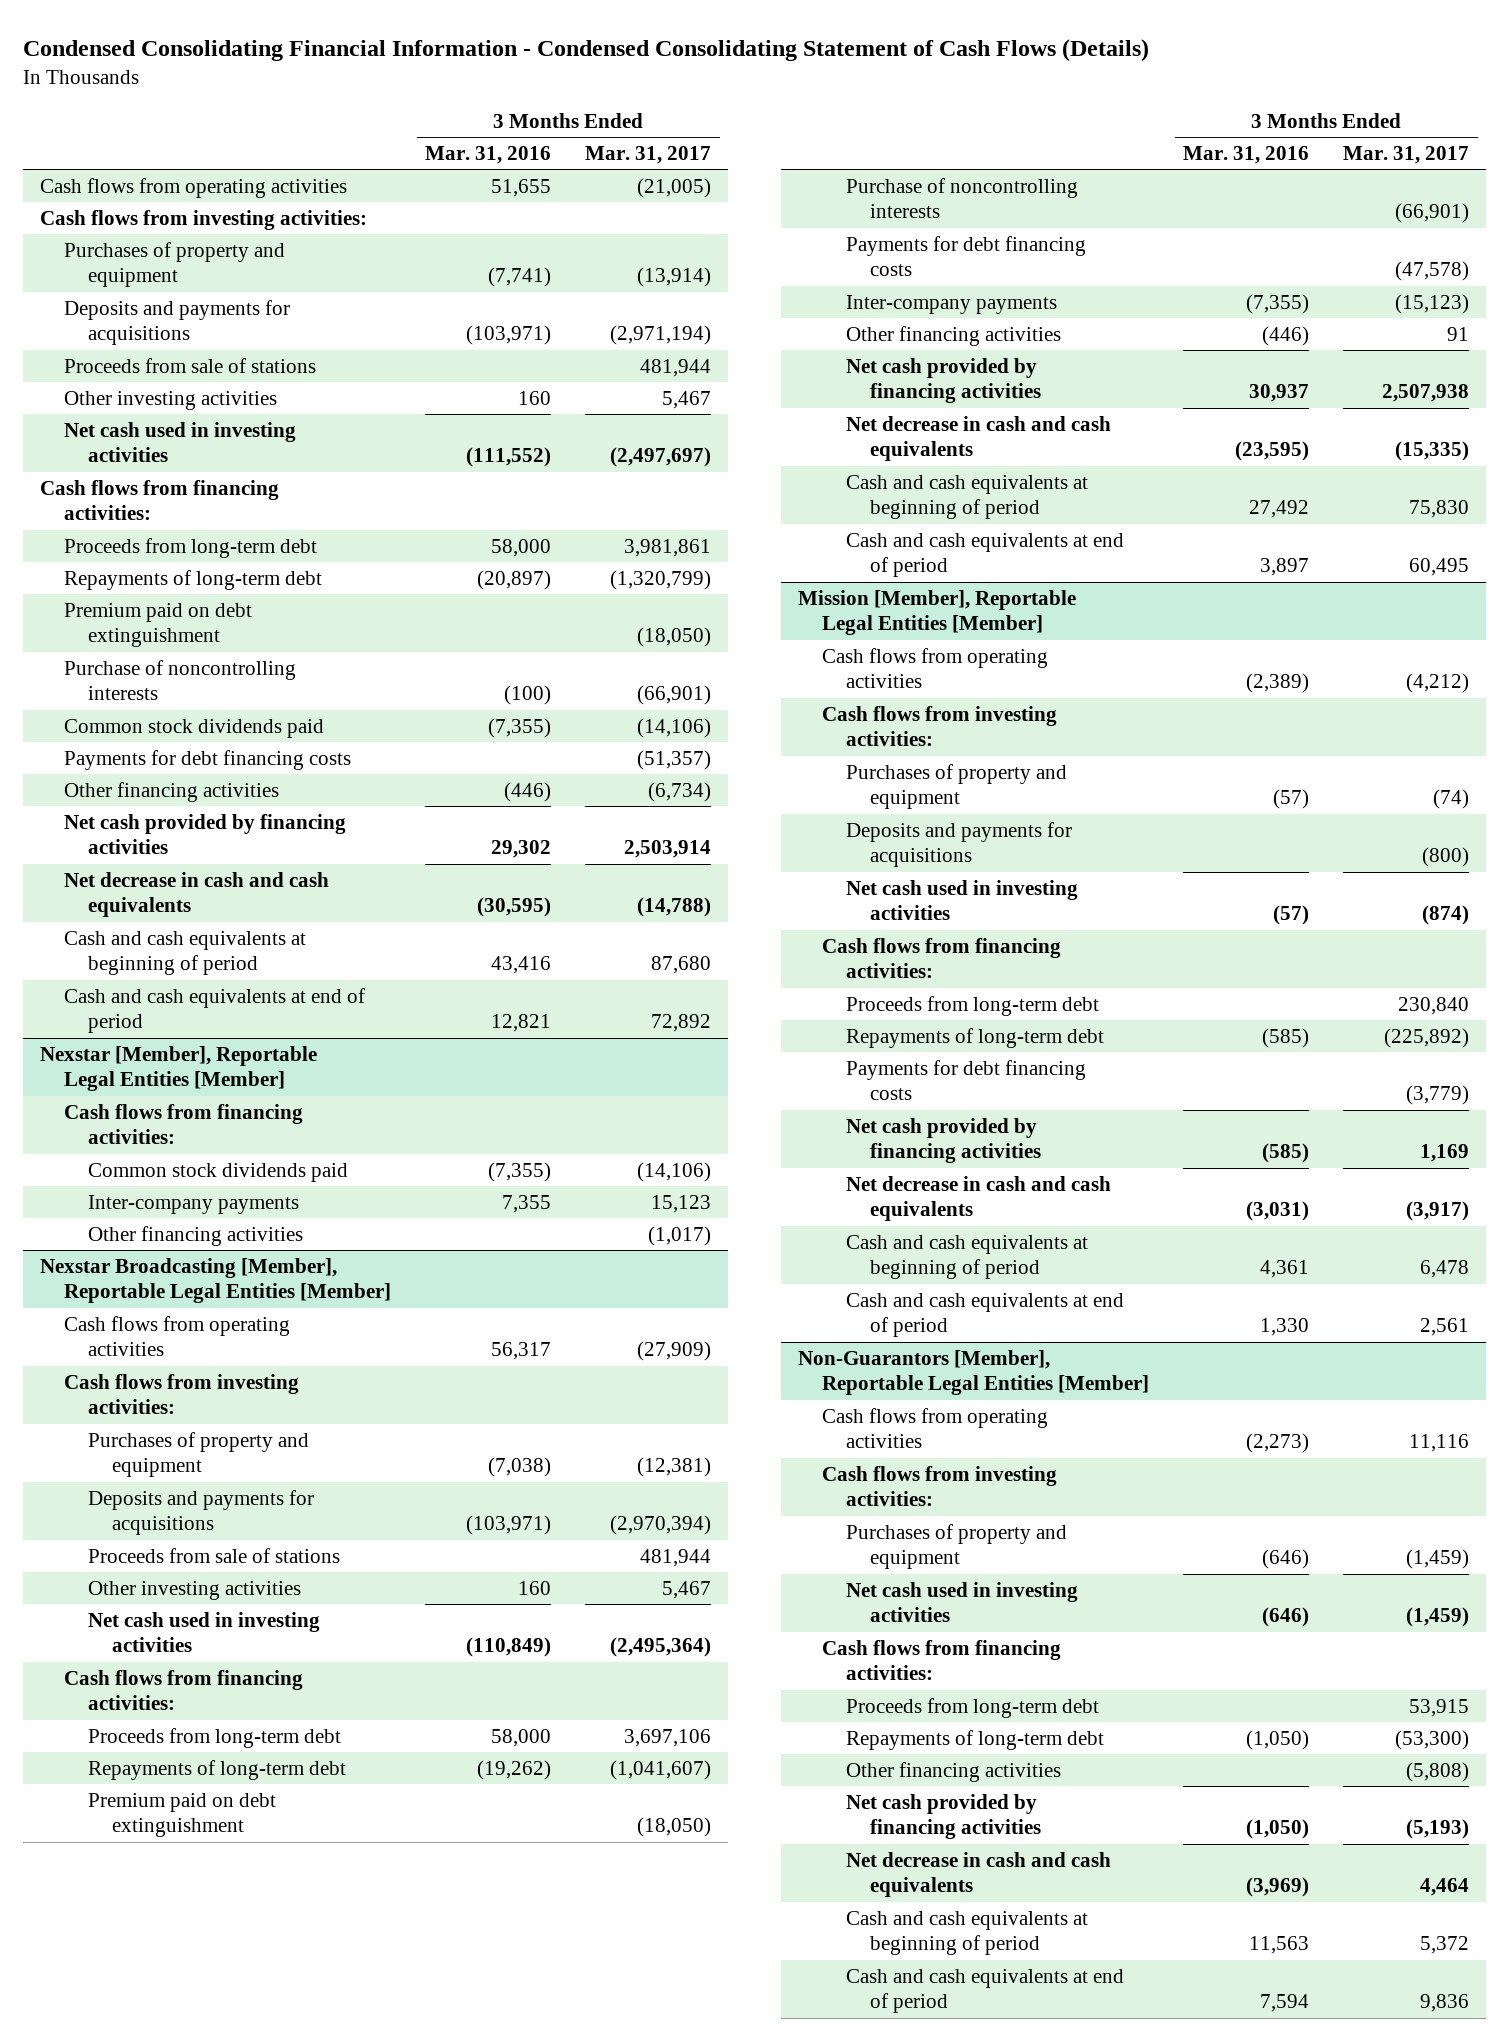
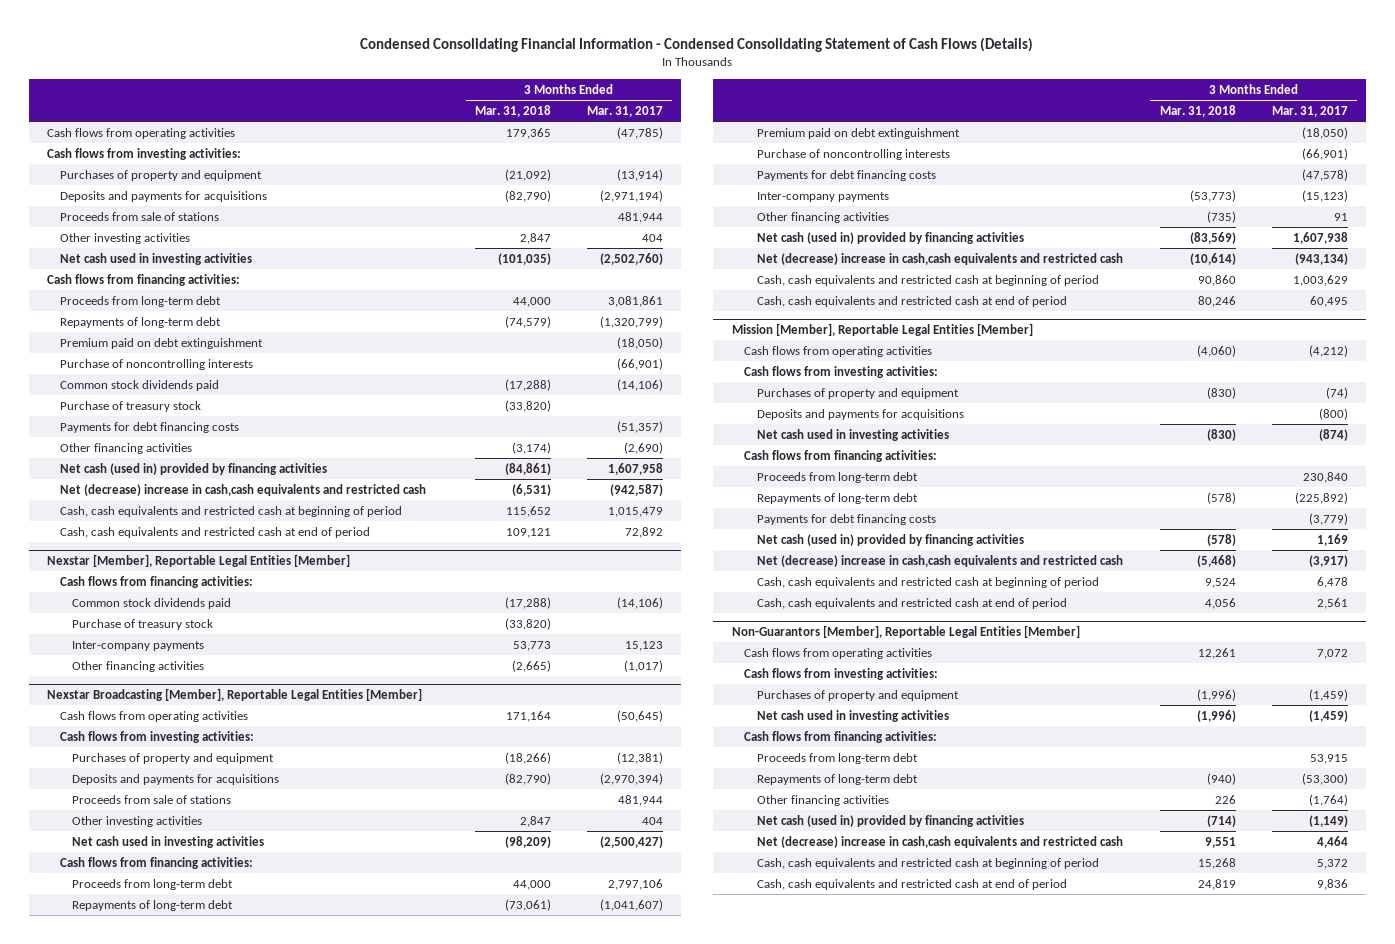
[425,145,552,164] Mar. 31, 2016 -> none
none -> [474,104,551,117] Mar. 31, 2018
[637,177,712,198] (21,005) -> [617,126,664,139] (47,785)
[662,390,712,409] 5,467 -> [642,233,664,242] 404
[610,447,712,468] (2,497,697) -> [600,252,664,265] (2,502,760)
[624,538,712,557] 3,981,861 -> [608,295,664,307] 3,081,861
none -> [59,400,201,412] Purchase of treasury stock
[648,781,712,802] (6,734) -> [624,441,664,454] (2,690)
[63,813,346,855] Net cash provided by financing activities -> [59,462,327,475] Net cash (used in) provided by financing activities
[624,840,712,859] 2,503,914 -> [608,462,664,475] 1,607,958
[63,871,329,918] Net decrease in cash and cash equivalents -> [59,483,426,496] Net (decrease) increase in cash,cash equivalents and restricted cash
[637,897,712,918] (14,788) -> [610,483,664,496] (942,587)
[63,930,306,976] Cash and cash equivalents at beginning of period -> [59,505,402,517] Cash, cash equivalents and restricted cash at beginning of period
[651,956,712,975] 87,680 -> [608,506,664,517] 1,015,479
[63,987,365,1034] Cash and cash equivalents at end of period -> [59,526,370,538] Cash, cash equivalents and restricted cash at end of period
none -> [72,618,214,630] Purchase of treasury stock
[637,1341,712,1362] (27,909) -> [617,709,664,722] (50,645)
[662,1580,712,1599] 5,467 -> [642,816,664,825] 404
[610,1637,712,1658] (2,495,364) -> [600,835,664,848] (2,500,427)
[624,1728,712,1747] 3,697,106 -> [608,878,664,890] 2,797,106
[846,357,1042,404] Net cash provided by financing activities -> [757,231,1025,244] Net cash (used in) provided by financing activities
[1382,384,1470,403] 2,507,938 -> [1292,231,1348,244] 1,607,938
[846,415,1112,462] Net decrease in cash and cash equivalents -> [757,252,1124,265] Net (decrease) increase in cash,cash equivalents and restricted cash
[1395,441,1470,462] (15,335) -> [1294,252,1348,265] (943,134)
[846,474,1089,520] Cash and cash equivalents at beginning of period -> [757,274,1100,286] Cash, cash equivalents and restricted cash at beginning of period
[1409,500,1470,519] 75,830 -> [1292,274,1348,286] 1,003,629
[846,532,1125,578] Cash and cash equivalents at end of period -> [757,295,1068,307] Cash, cash equivalents and restricted cash at end of period
[846,1117,1042,1164] Net cash provided by financing activities -> [757,533,1025,546] Net cash (used in) provided by financing activities
[846,1175,1112,1222] Net decrease in cash and cash equivalents -> [757,554,1124,567] Net (decrease) increase in cash,cash equivalents and restricted cash
[846,1234,1089,1280] Cash and cash equivalents at beginning of period -> [757,576,1100,588] Cash, cash equivalents and restricted cash at beginning of period
[846,1292,1125,1338] Cash and cash equivalents at end of period -> [757,597,1068,609] Cash, cash equivalents and restricted cash at end of period
[1409,1434,1470,1453] 11,116 -> [1316,648,1348,659] 7,072
[1406,1761,1470,1782] (5,808) -> [1308,793,1348,806] (1,764)
[846,1793,1042,1840] Net cash provided by financing activities -> [757,814,1025,827] Net cash (used in) provided by financing activities
[1406,1819,1470,1840] (5,193) -> [1308,814,1348,827] (1,149)
[846,1851,1112,1898] Net decrease in cash and cash equivalents -> [757,835,1124,848] Net (decrease) increase in cash,cash equivalents and restricted cash
[846,1910,1089,1956] Cash and cash equivalents at beginning of period -> [757,857,1100,869] Cash, cash equivalents and restricted cash at beginning of period
[846,1968,1125,2014] Cash and cash equivalents at end of period -> [757,878,1068,890] Cash, cash equivalents and restricted cash at end of period

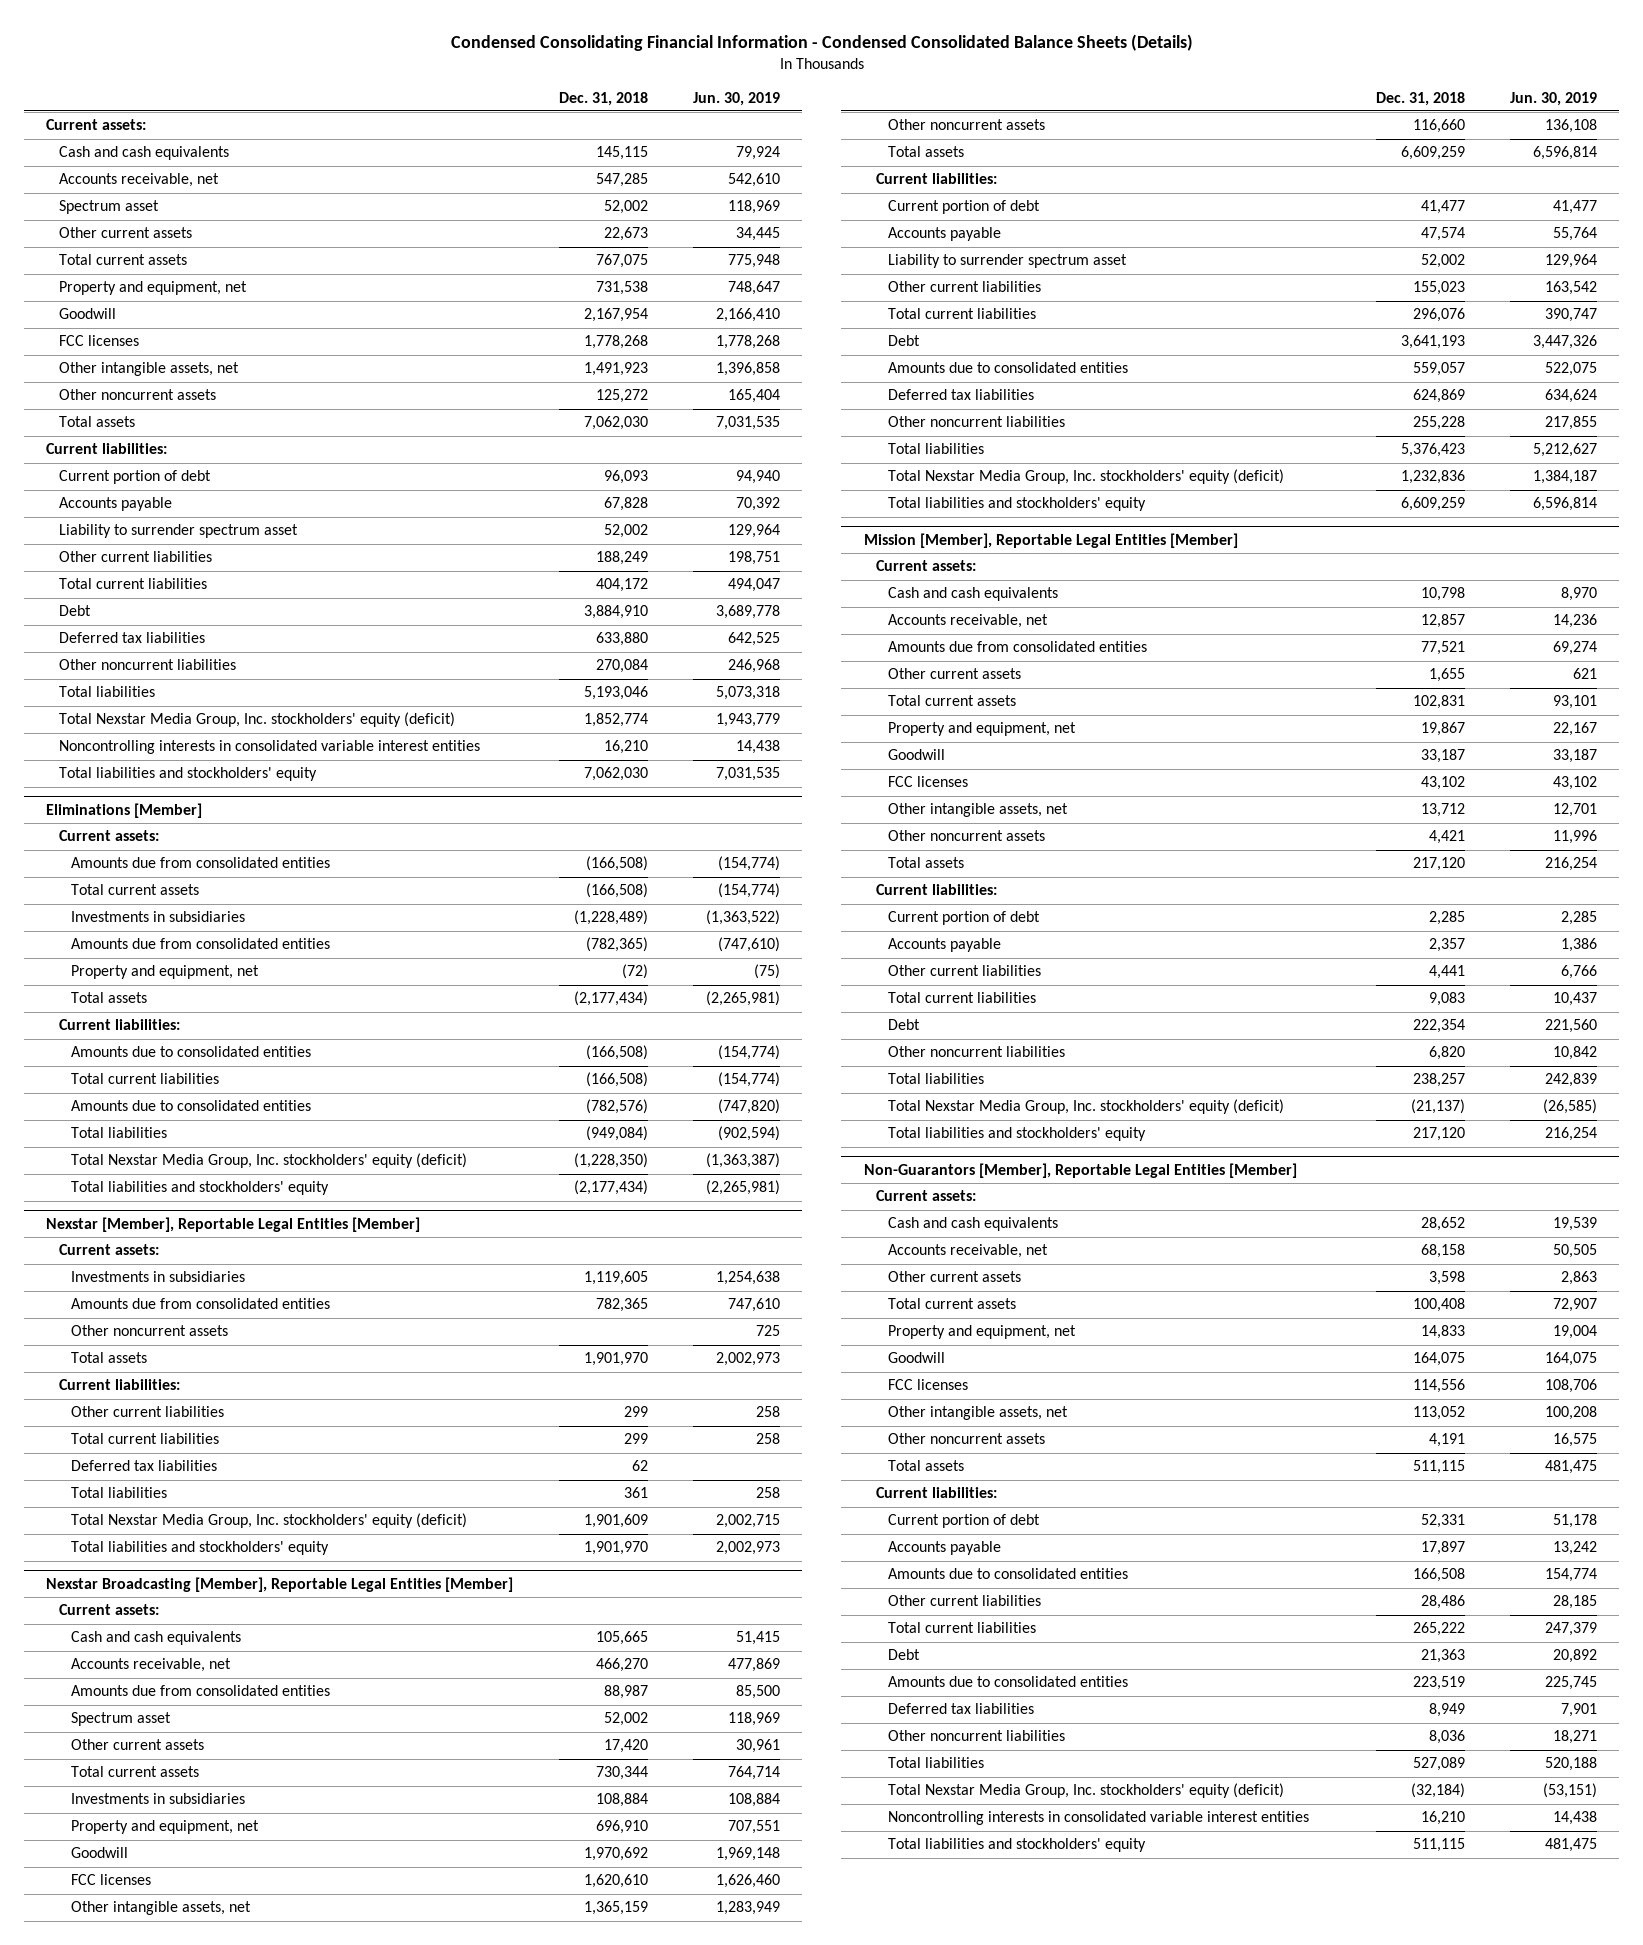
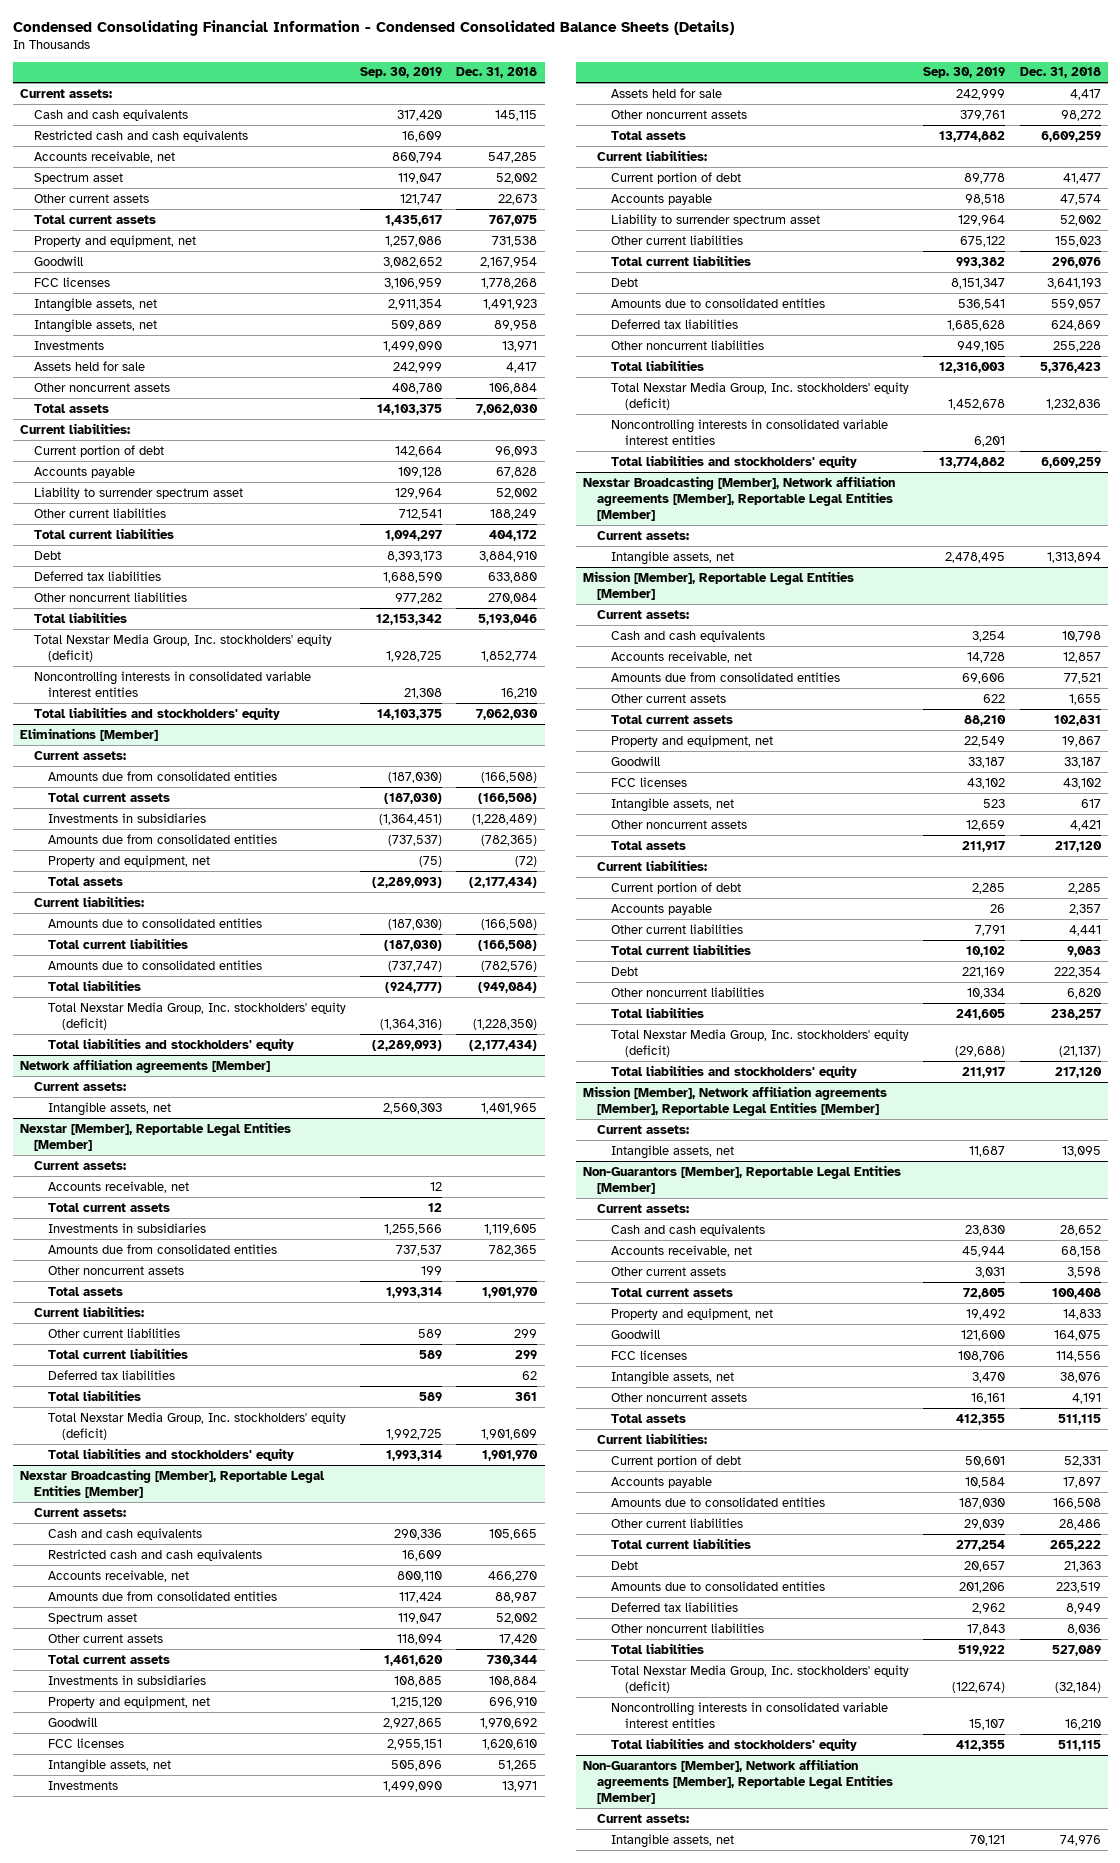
[692,91,780,106] Jun. 30, 2019 -> none
none -> [360,67,443,79] Sep. 30, 2019
none -> [33,129,248,142] Restricted cash and cash equivalents
[58,362,239,377] Other intangible assets, net -> [33,297,157,312] Intangible assets, net
none -> [33,318,157,333] Intangible assets, net
none -> [33,340,104,350] Investments
none -> [33,360,145,371] Assets held for sale
[595,389,648,404] 125,272 -> [489,382,538,394] 106,884
none -> [19,1058,270,1073] Network affiliation agreements [Member]
none -> [33,1081,126,1091] Current assets:
none -> [48,1101,172,1116] Intangible assets, net
none -> [48,1180,190,1193] Accounts receivable, net
none -> [48,1202,171,1212] Total current assets
none -> [48,1548,263,1561] Restricted cash and cash equivalents
[71,1901,252,1916] Other intangible assets, net -> [48,1758,172,1773] Intangible assets, net
[583,1901,648,1916] 1,365,159 -> [498,1759,538,1771] 51,265
none -> [48,1780,119,1790] Investments
none -> [611,87,723,98] Assets held for sale
[1412,119,1465,134] 116,660 -> [1060,109,1101,121] 98,272
none -> [611,418,889,445] Noncontrolling interests in consolidated variable interest entities
none -> [582,475,895,522] Nexstar Broadcasting [Member], Network affiliation agreements [Member], Reportable Legal Entities [Member]
none -> [597,530,690,540] Current assets:
none -> [611,550,735,565] Intangible assets, net
[888,803,1069,818] Other intangible assets, net -> [611,797,735,812] Intangible assets, net
[1420,803,1465,818] 13,712 -> [1080,798,1101,808] 617
none -> [582,1085,887,1116] Mission [Member], Network affiliation agreements [Member], Reportable Legal Entities [Member]
none -> [597,1124,690,1134] Current assets:
none -> [611,1144,735,1159] Intangible assets, net
[888,1406,1069,1421] Other intangible assets, net -> [611,1370,735,1385] Intangible assets, net
[1412,1406,1465,1421] 113,052 -> [1059,1371,1101,1383] 38,076
none -> [582,1758,894,1805] Non-Guarantors [Member], Network affiliation agreements [Member], Reportable Legal Entities [Member]
none -> [597,1813,690,1823] Current assets:
none -> [611,1833,735,1848] Intangible assets, net

